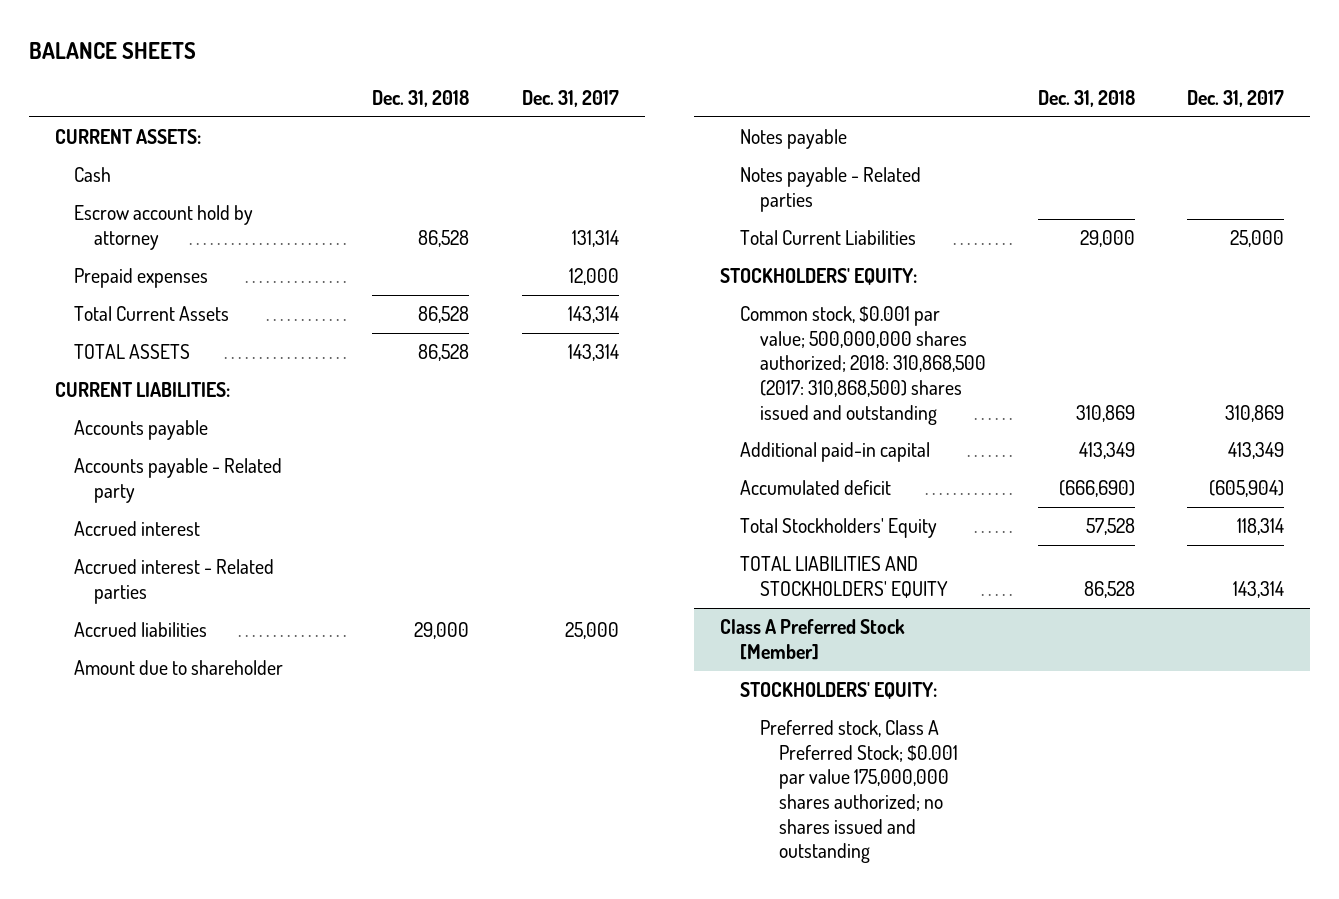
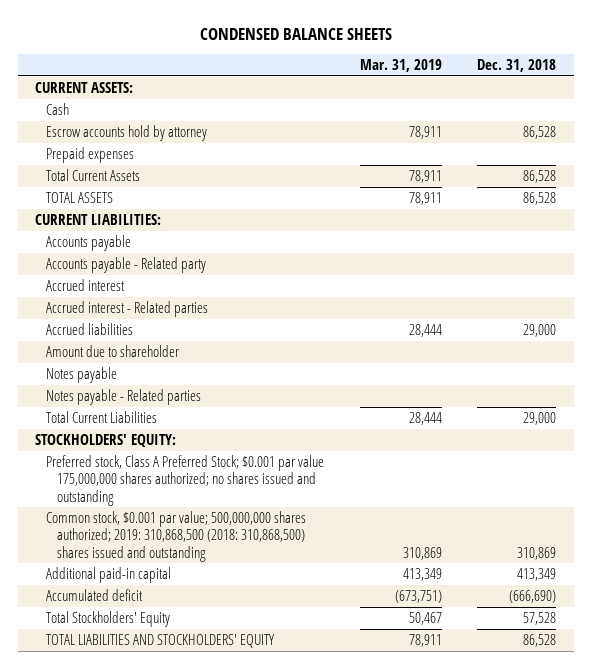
[28,42,196,60] BALANCE SHEETS -> [199,27,392,40] CONDENSED BALANCE SHEETS
[521,90,619,108] Dec. 31, 2017 -> none
none -> [359,59,442,73] Mar. 31, 2019
[74,205,254,250] Escrow account hold by attorney -> [46,124,208,141] Escrow accounts hold by attorney
none -> [46,454,325,506] Preferred stock, Class A Preferred Stock; $0.001 par value 175,000,000 shares authorized; no shares issued and outstanding
[739,306,986,425] Common stock, $0.001 par value; 500,000,000 shares authorized; 2018: 310,868,500 (2017: 310,868,500) shares issued and outstanding -> [46,510,307,562] Common stock, $0.001 par value; 500,000,000 shares authorized; 2019: 310,868,500 (2018: 310,868,500) shares issued and outstanding
[719,619,905,660] Class A Preferred Stock [Member] -> none
[739,682,937,700] STOCKHOLDERS' EQUITY: -> none
[759,720,959,864] Preferred stock, Class A Preferred Stock; $0.001 par value 175,000,000 shares authorized; no shares issued and outstanding -> none

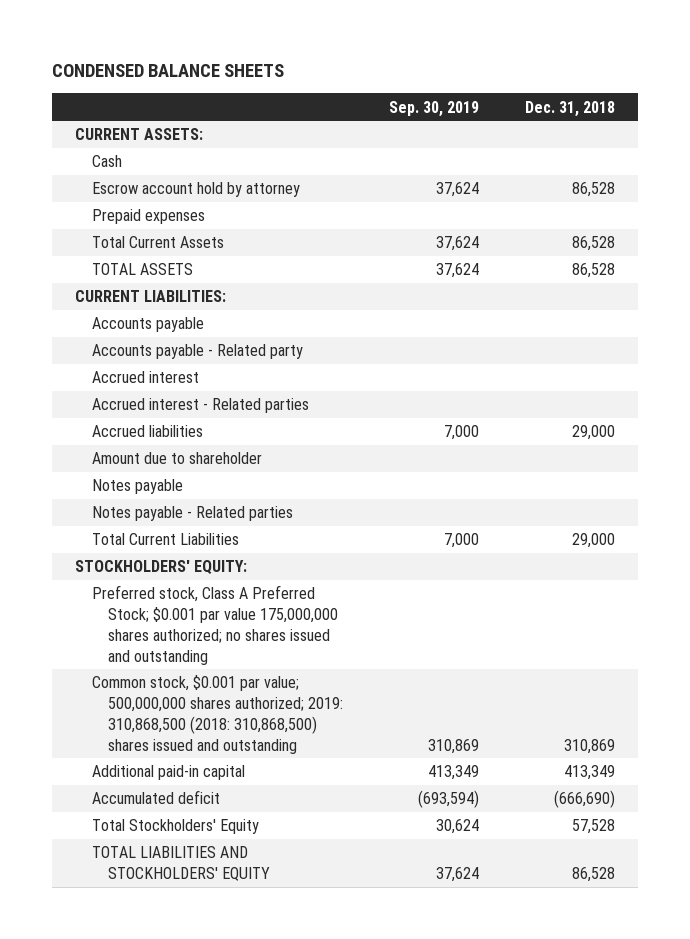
[359,59,442,73] Mar. 31, 2019 -> none
none -> [389,100,480,117] Sep. 30, 2019
[46,124,208,141] Escrow accounts hold by attorney -> [91,182,300,198] Escrow account hold by attorney

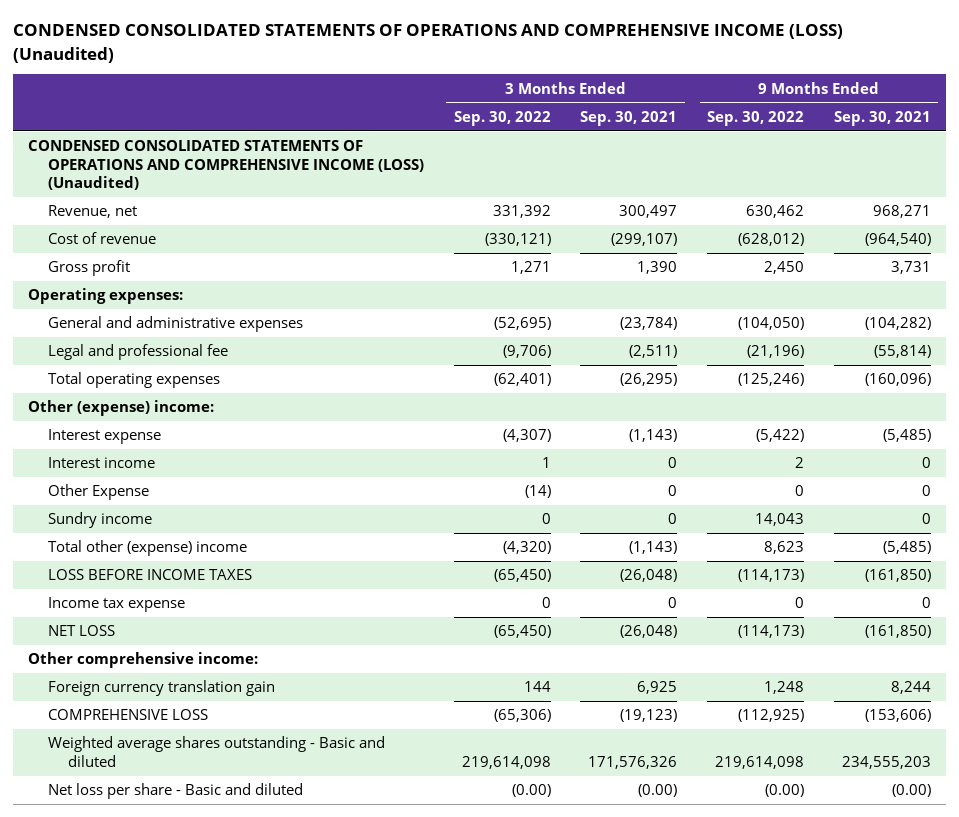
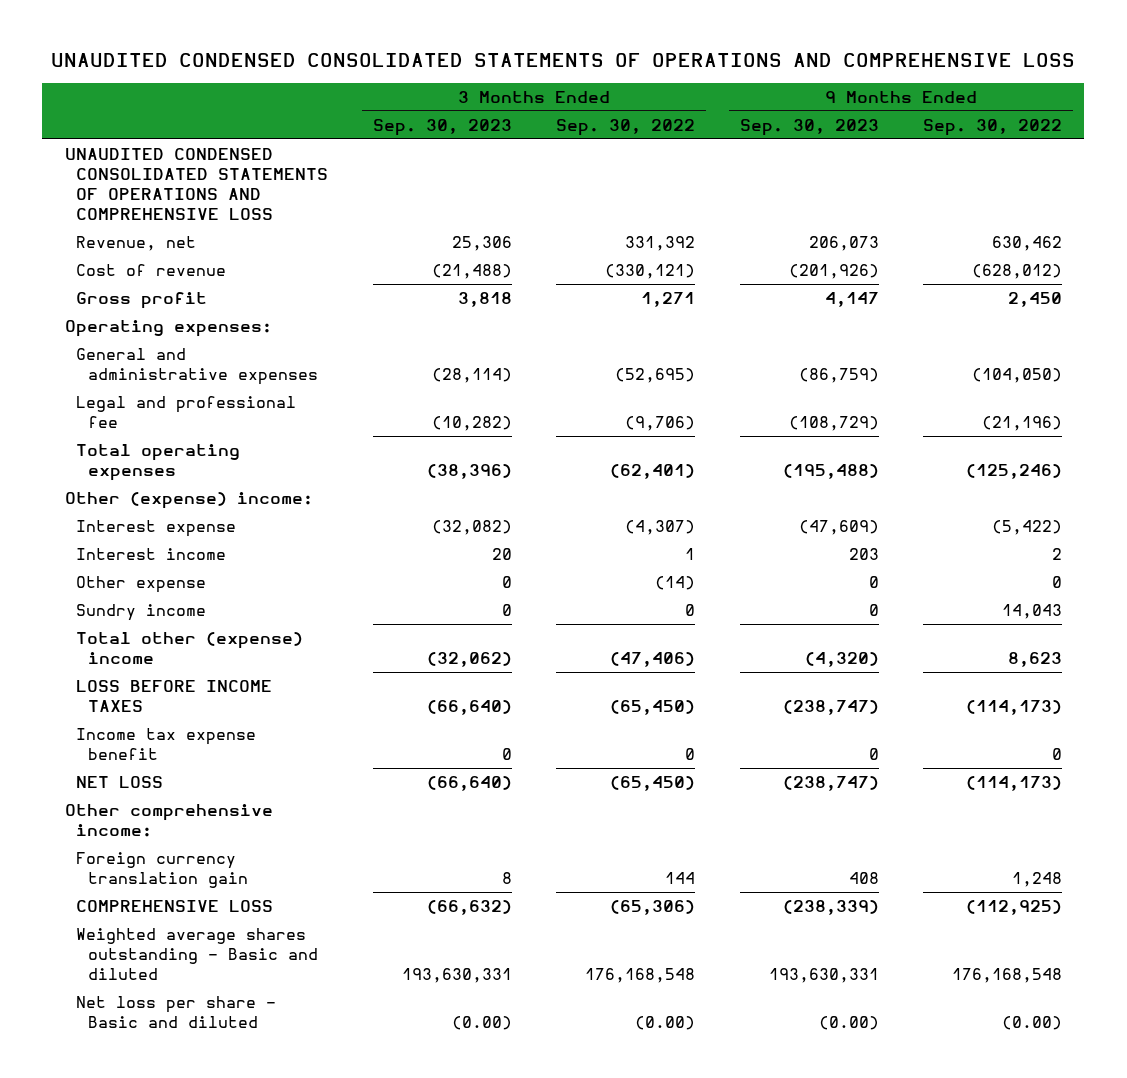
[13,24,844,63] CONDENSED CONSOLIDATED STATEMENTS OF OPERATIONS AND COMPREHENSIVE INCOME (LOSS) (Unaudited) -> [51,53,1076,68] UNAUDITED CONDENSED CONSOLIDATED STATEMENTS OF OPERATIONS AND COMPREHENSIVE LOSS
[580,111,678,127] Sep. 30, 2021 -> none
[833,111,931,127] Sep. 30, 2021 -> none
none -> [372,118,512,136] Sep. 30, 2023
none -> [739,118,879,136] Sep. 30, 2023
[28,140,425,191] CONDENSED CONSOLIDATED STATEMENTS OF OPERATIONS AND COMPREHENSIVE INCOME (LOSS) (Unaudited) -> [64,147,329,221] UNAUDITED CONDENSED CONSOLIDATED STATEMENTS OF OPERATIONS AND COMPREHENSIVE LOSS
[48,484,150,501] Other Expense -> [76,575,207,593] Other expense
[502,541,551,555] (4,320) -> [610,652,696,668] (47,406)
[48,597,186,613] Income tax expense -> [76,727,257,761] Income tax expense benefit
[461,755,551,769] 219,614,098 -> [585,968,696,984] 176,168,548
[715,755,805,769] 219,614,098 -> [952,968,1063,984] 176,168,548

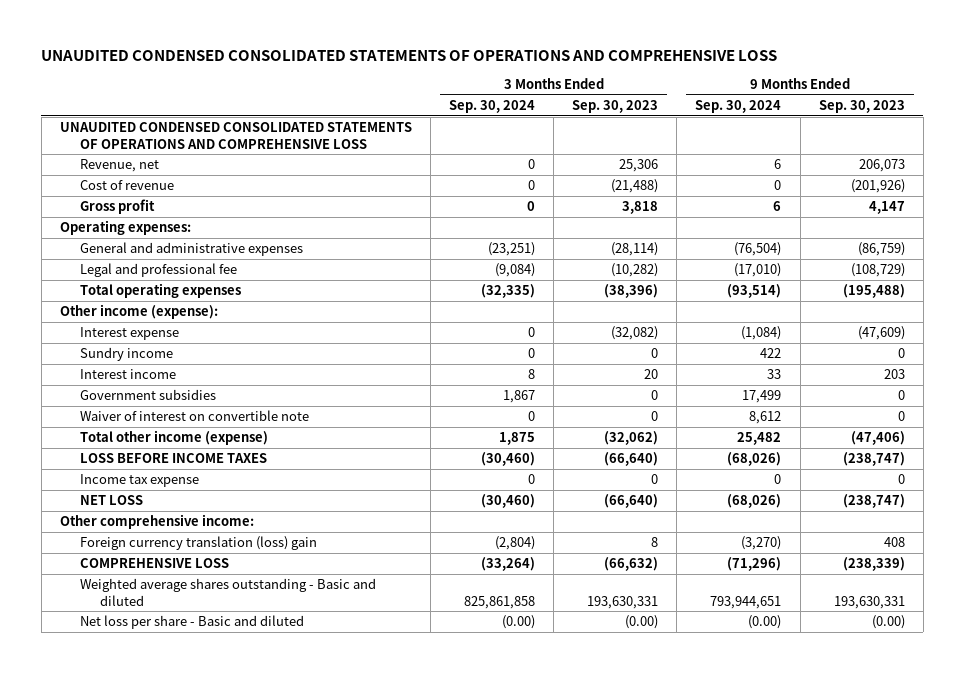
[556,118,696,136] Sep. 30, 2022 -> none
[923,118,1063,136] Sep. 30, 2022 -> none
none -> [448,99,535,113] Sep. 30, 2024
none -> [695,99,782,113] Sep. 30, 2024
[64,491,313,509] Other (expense) income: -> [59,304,218,320] Other income (expense):
[76,575,207,593] Other expense -> none
[76,547,227,560] Interest income -> [79,369,176,380] Interest income
none -> [79,389,216,401] Government subsidies
none -> [79,410,309,422] Waiver of interest on convertible note
[76,631,304,665] Total other (expense) income -> [79,430,268,446] Total other income (expense)
[804,652,879,668] (4,320) -> [850,431,905,446] (47,406)
[76,727,257,761] Income tax expense benefit -> [79,474,199,488] Income tax expense
[76,851,249,889] Foreign currency translation gain -> [79,536,317,551] Foreign currency translation (loss) gain

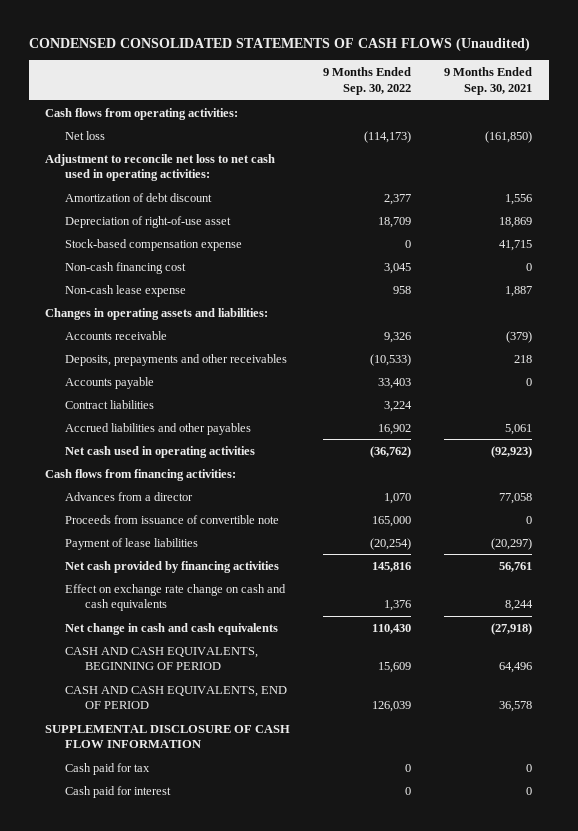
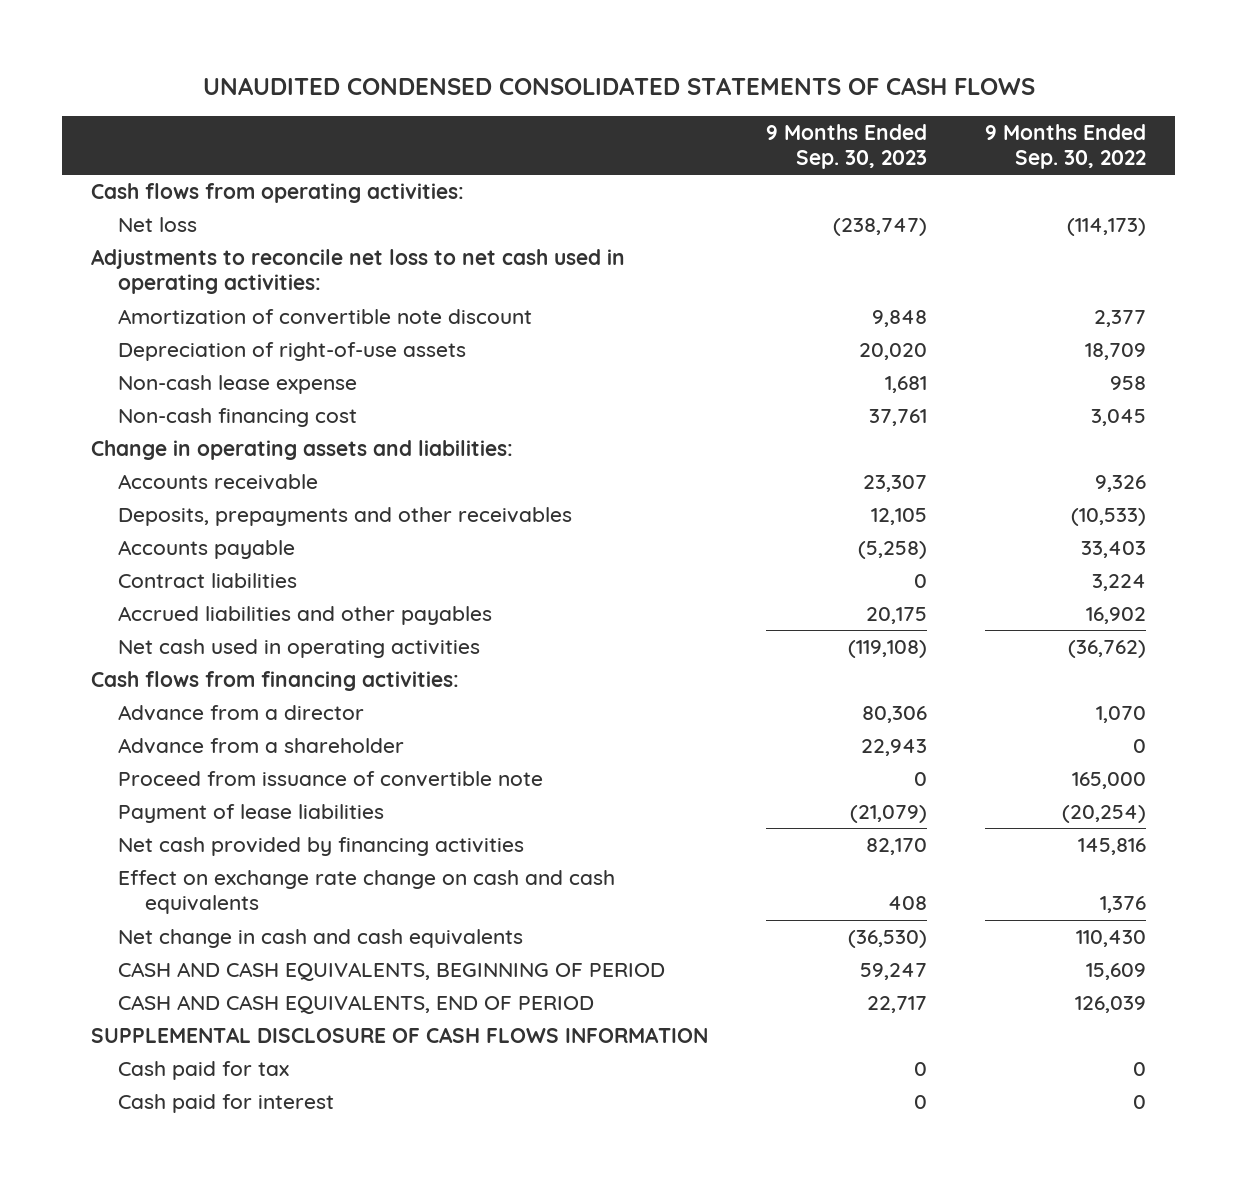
[28,38,530,52] CONDENSED CONSOLIDATED STATEMENTS OF CASH FLOWS (Unaudited) -> [202,76,1035,95] UNAUDITED CONDENSED CONSOLIDATED STATEMENTS OF CASH FLOWS
[444,67,533,95] 9 Months Ended Sep. 30, 2021 -> none
none -> [766,123,928,169] 9 Months Ended Sep. 30, 2023
[64,238,242,251] Stock-based compensation expense -> none
[45,153,276,182] Adjustment to reconcile net loss to net cash used in operating activities: -> [91,249,626,295] Adjustments to reconcile net loss to net cash used in operating activities:
[64,192,212,202] Amortization of debt discount -> [118,309,533,326] Amortization of convertible note discount
[64,215,231,228] Depreciation of right-of-use asset -> [118,342,467,362] Depreciation of right-of-use assets
[64,261,186,274] Non-cash financing cost -> [118,408,358,428] Non-cash financing cost
[45,307,269,320] Changes in operating assets and liabilities: -> [91,440,514,461] Change in operating assets and liabilities:
[64,491,193,501] Advances from a director -> [118,705,365,722] Advance from a director
none -> [118,738,405,755] Advance from a shareholder
[64,514,279,524] Proceeds from issuance of convertible note -> [118,771,544,788] Proceed from issuance of convertible note
[45,724,291,749] SUPPLEMENTAL DISCLOSURE OF CASH FLOW INFORMATION -> [91,1027,709,1044] SUPPLEMENTAL DISCLOSURE OF CASH FLOWS INFORMATION

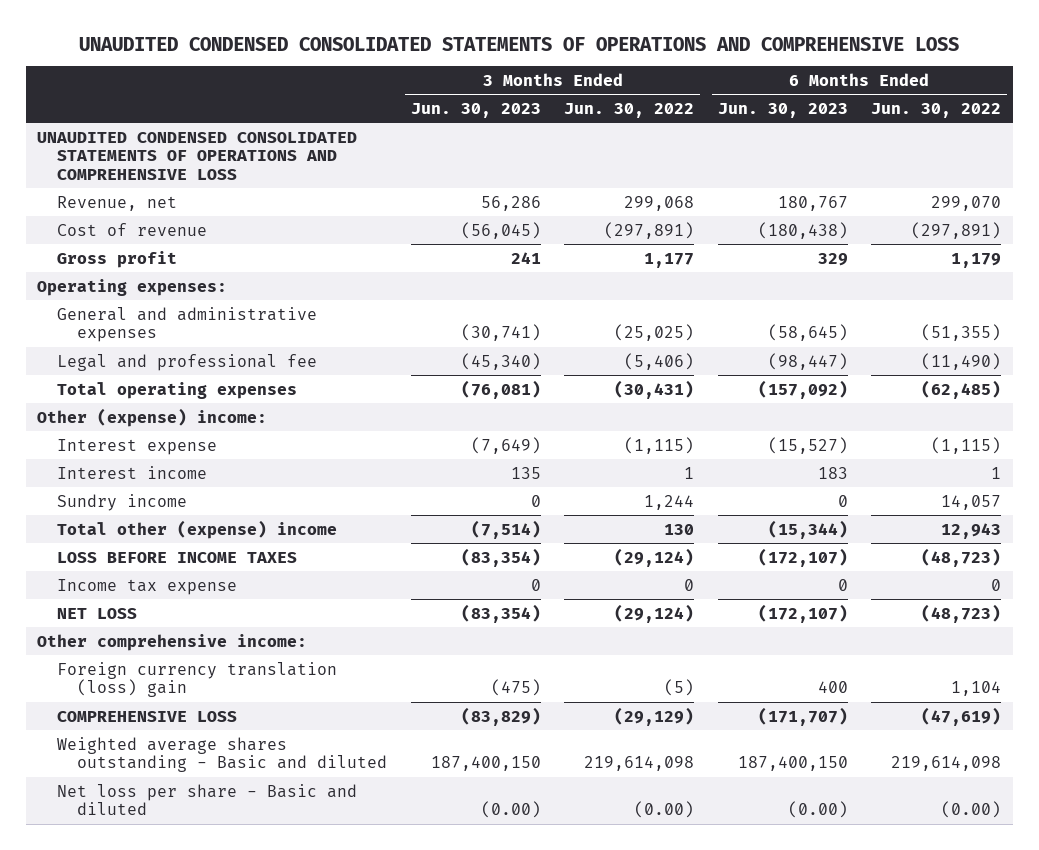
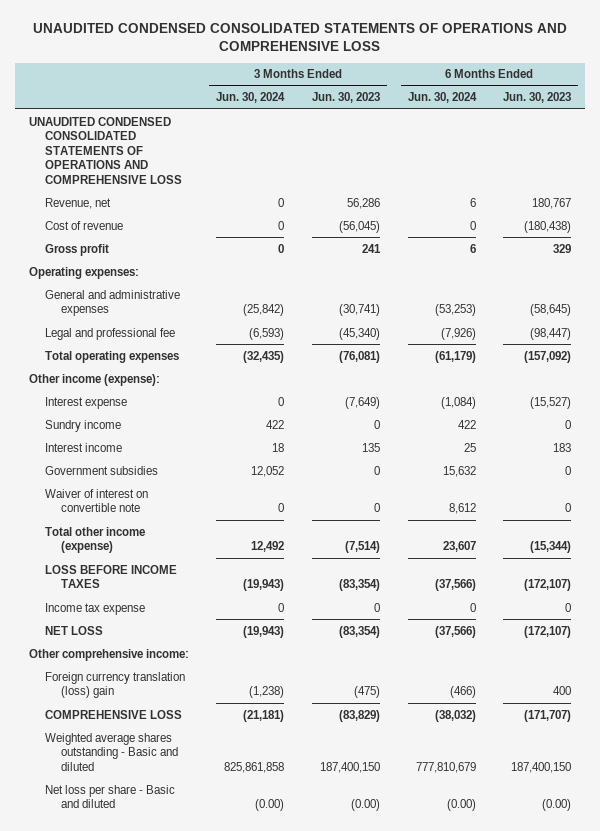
[564,102,695,118] Jun. 30, 2022 -> none
[871,102,1002,118] Jun. 30, 2022 -> none
none -> [216,92,286,104] Jun. 30, 2024
none -> [407,92,477,104] Jun. 30, 2024
[37,407,268,427] Other (expense) income: -> [28,373,160,386] Other income (expense):
[57,465,208,479] Interest income -> [44,442,122,452] Interest income
none -> [44,465,158,475] Government subsidies
none -> [44,488,148,513] Waiver of interest on convertible note
[57,519,338,539] Total other (expense) income -> [44,526,145,554] Total other income (expense)

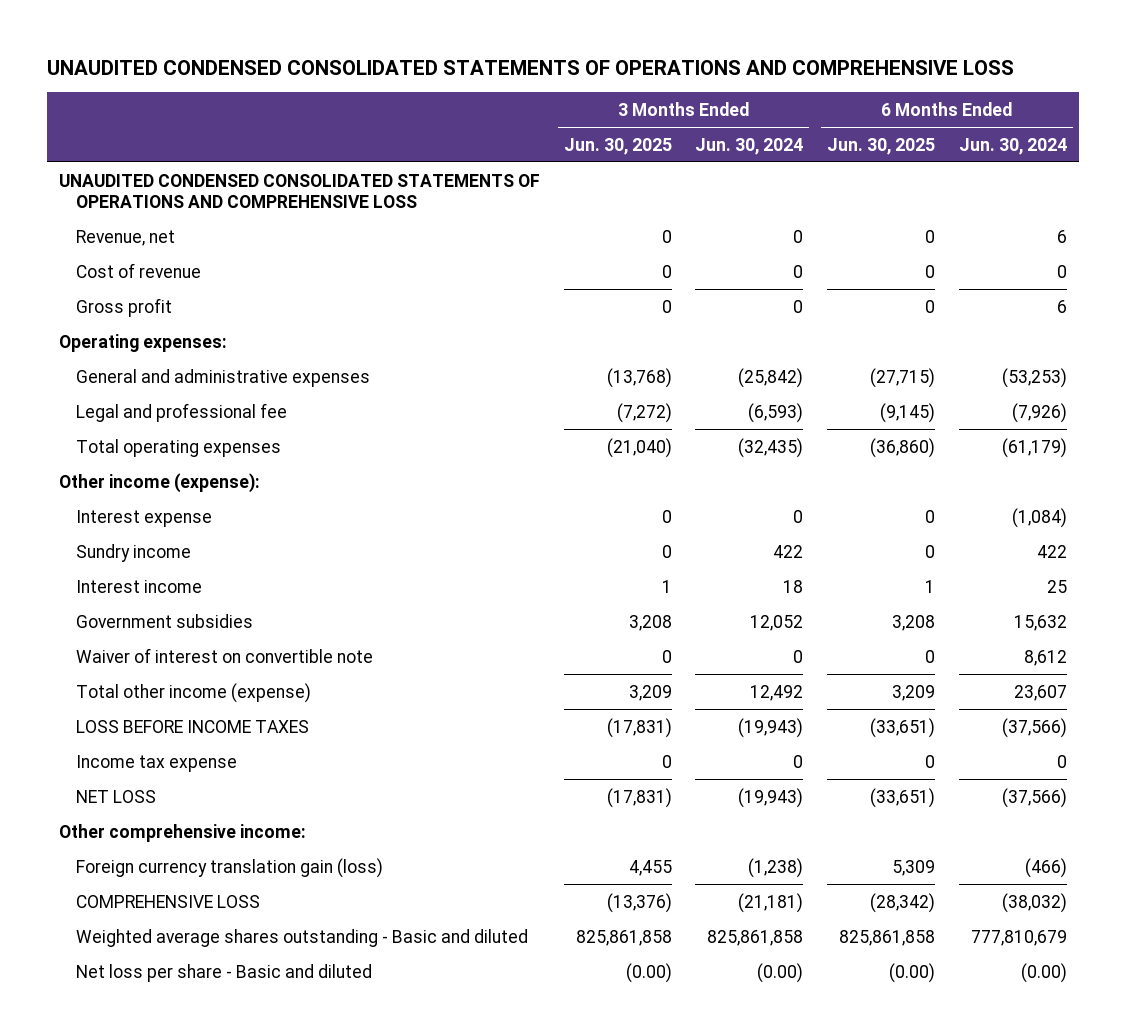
[311,92,380,104] Jun. 30, 2023 -> none
[503,92,572,104] Jun. 30, 2023 -> none
none -> [563,137,672,155] Jun. 30, 2025
none -> [827,137,936,155] Jun. 30, 2025
[44,671,185,699] Foreign currency translation (loss) gain -> [76,857,384,878] Foreign currency translation gain (loss)

